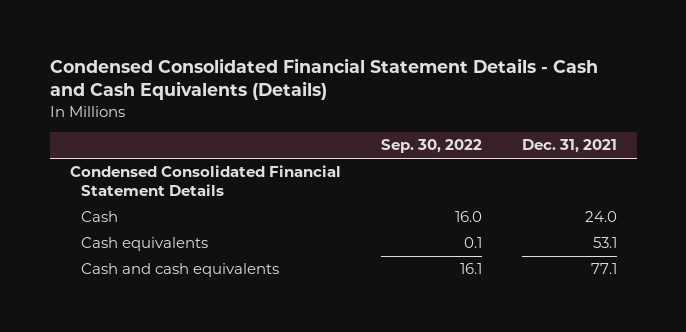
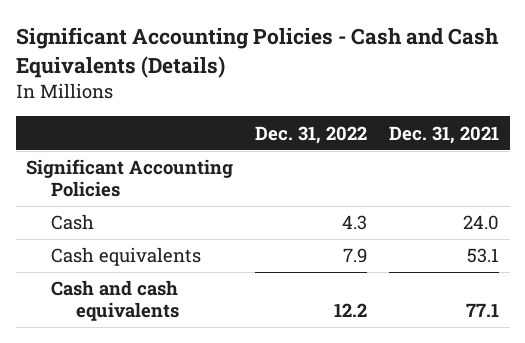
[49,58,598,101] Condensed Consolidated Financial Statement Details - Cash and Cash Equivalents (Details) -> [15,27,499,78] Significant Accounting Policies - Cash and Cash Equivalents (Details)
[380,139,482,154] Sep. 30, 2022 -> none
none -> [255,125,368,144] Dec. 31, 2022
[69,165,341,197] Condensed Consolidated Financial Statement Details -> [26,159,234,197] Significant Accounting Policies

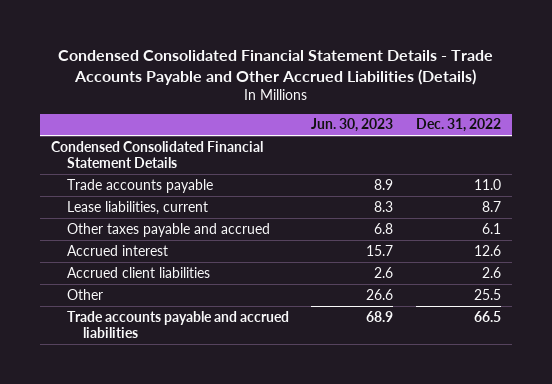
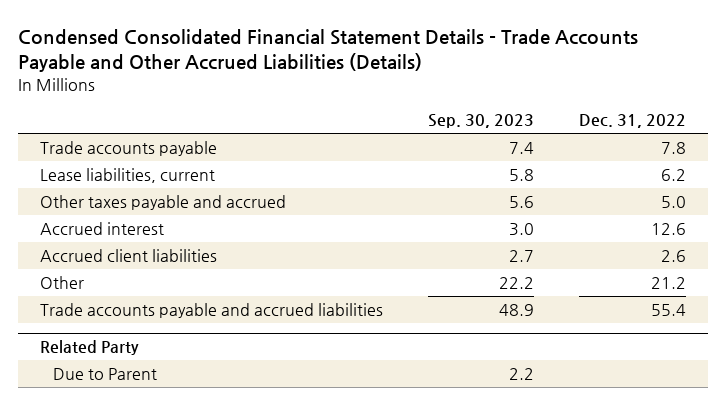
[311,118,394,133] Jun. 30, 2023 -> none
none -> [428,114,535,129] Sep. 30, 2023
[51,140,264,168] Condensed Consolidated Financial Statement Details -> none
[473,178,501,190] 11.0 -> [660,142,686,155] 7.8
[481,200,501,212] 8.7 -> [660,169,686,182] 6.2
[481,222,501,234] 6.1 -> [660,196,686,209] 5.0
[473,288,501,300] 25.5 -> [650,277,686,290] 21.2
[473,310,501,322] 66.5 -> [650,304,686,317] 55.4
none -> [40,340,140,356] Related Party
none -> [52,368,157,381] Due to Parent

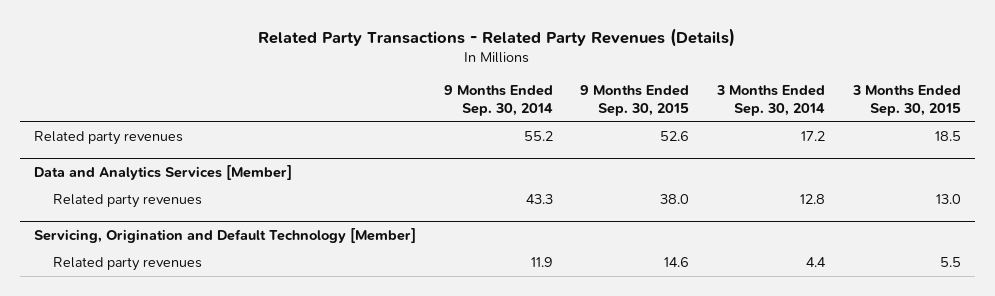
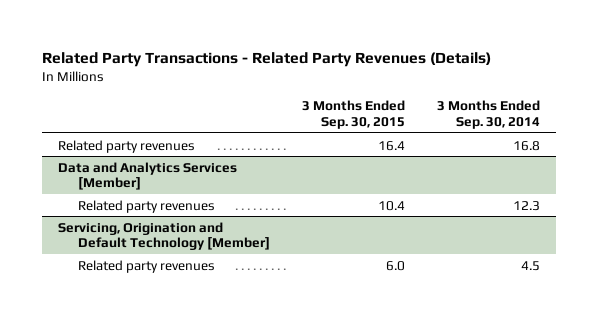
[443,85,553,117] 9 Months Ended Sep. 30, 2014 -> none
[580,85,690,117] 9 Months Ended Sep. 30, 2015 -> none
[801,131,826,142] 17.2 -> [513,140,541,151] 16.8
[934,131,961,142] 18.5 -> [378,140,406,151] 16.4
[800,194,826,205] 12.8 -> [513,200,541,211] 12.3
[935,194,961,205] 13.0 -> [378,200,406,211] 10.4
[806,257,827,268] 4.4 -> [521,260,541,271] 4.5
[939,257,961,268] 5.5 -> [386,260,406,271] 6.0

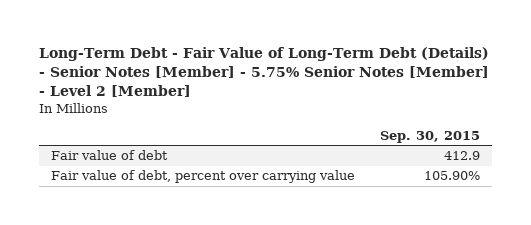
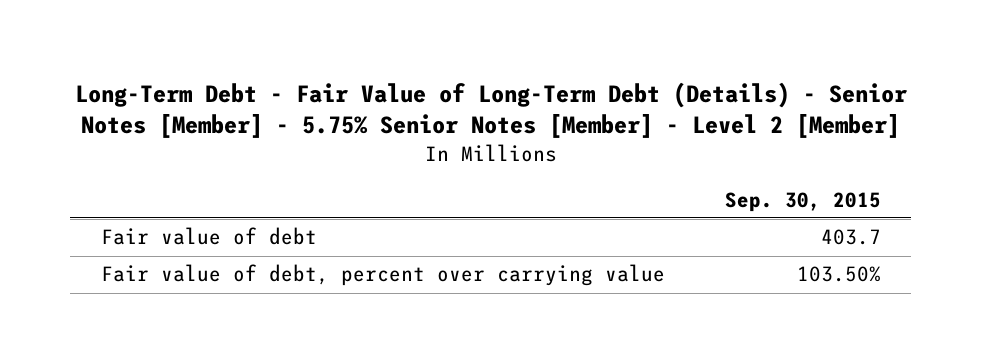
[443,151,480,161] 412.9 -> [820,229,881,246] 403.7
[423,171,480,181] 105.90% -> [796,266,881,283] 103.50%

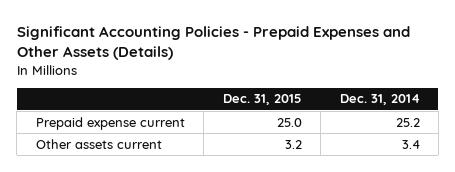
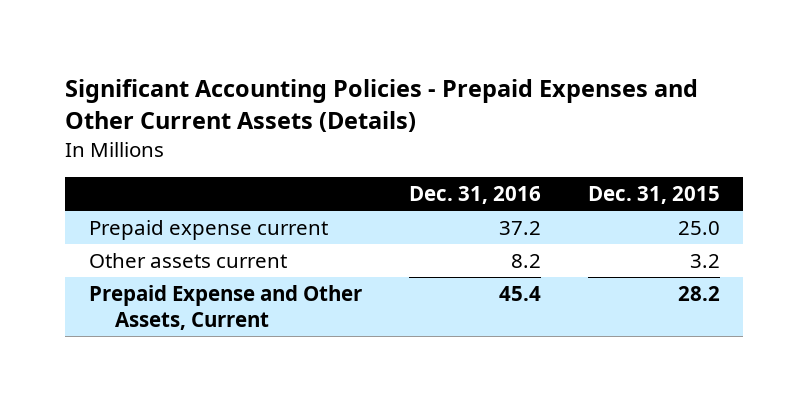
[16,25,410,61] Significant Accounting Policies - Prepaid Expenses and Other Assets (Details) -> [65,79,699,133] Significant Accounting Policies - Prepaid Expenses and Other Current Assets (Details)
[339,94,420,106] Dec. 31, 2014 -> none
none -> [408,186,541,205] Dec. 31, 2016
none -> [88,284,362,330] Prepaid Expense and Other Assets, Current

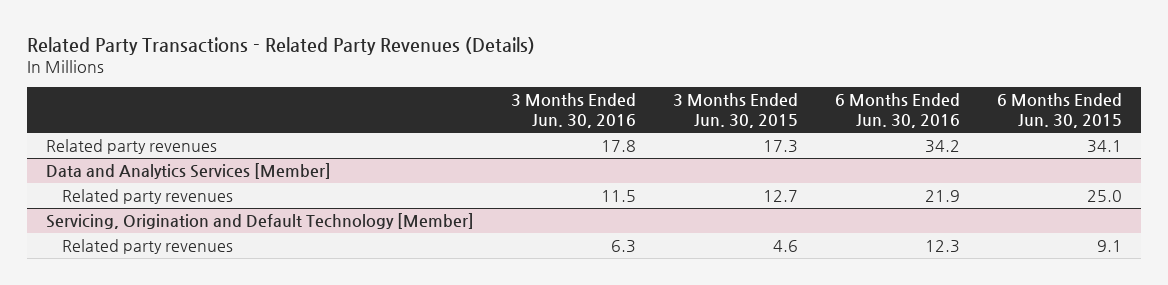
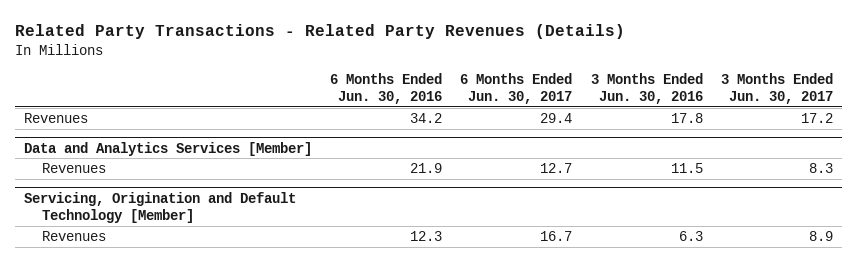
[672,93,798,128] 3 Months Ended Jun. 30, 2015 -> none
[997,93,1123,128] 6 Months Ended Jun. 30, 2015 -> none
none -> [460,72,573,104] 6 Months Ended Jun. 30, 2017
none -> [720,72,833,104] 3 Months Ended Jun. 30, 2017
[45,139,217,155] Related party revenues -> [23,112,88,123] Revenues
[61,189,233,205] Related party revenues -> [42,162,107,173] Revenues
[61,239,233,255] Related party revenues -> [42,230,107,241] Revenues

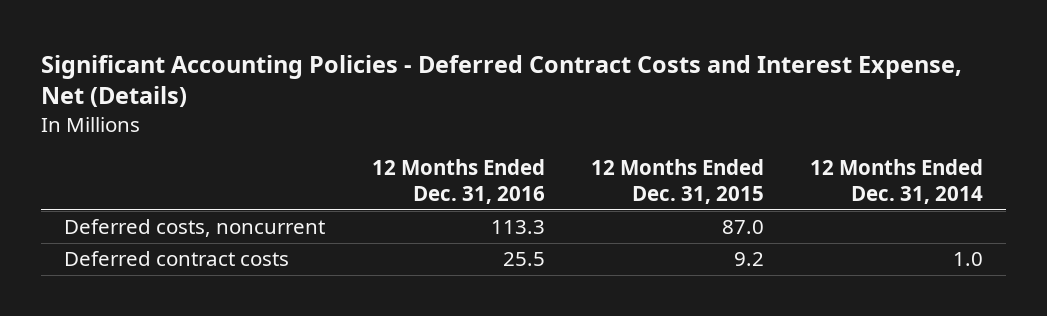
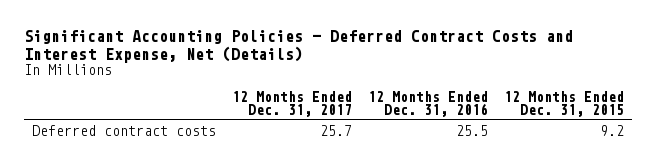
[809,159,983,205] 12 Months Ended Dec. 31, 2014 -> none
none -> [232,90,353,118] 12 Months Ended Dec. 31, 2017
[64,219,326,238] Deferred costs, noncurrent -> none

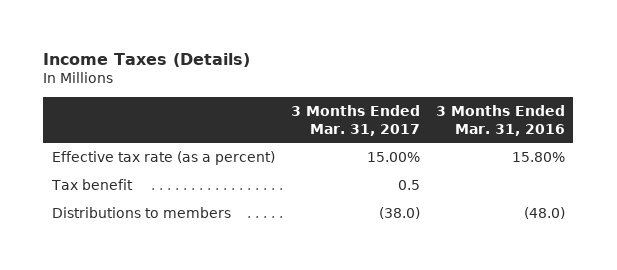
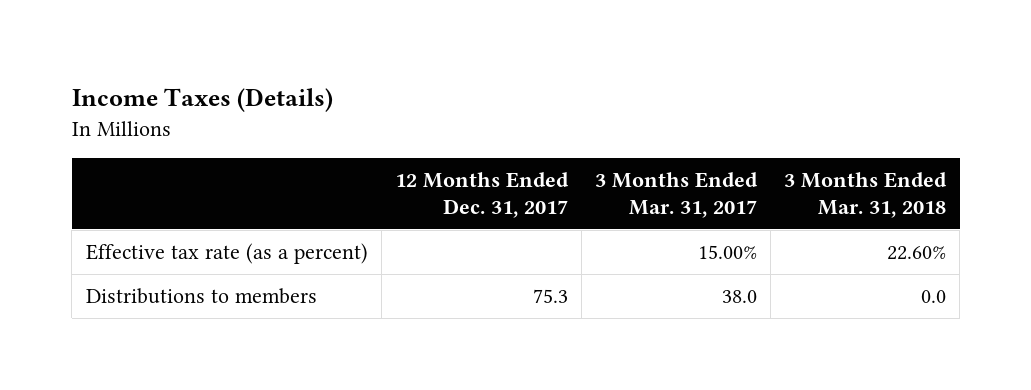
[436,104,566,136] 3 Months Ended Mar. 31, 2016 -> none
none -> [394,172,569,218] 12 Months Ended Dec. 31, 2017
none -> [783,172,947,218] 3 Months Ended Mar. 31, 2018
[50,178,133,190] Tax benefit -> none
[378,206,420,219] (38.0) -> [721,290,757,304] 38.0

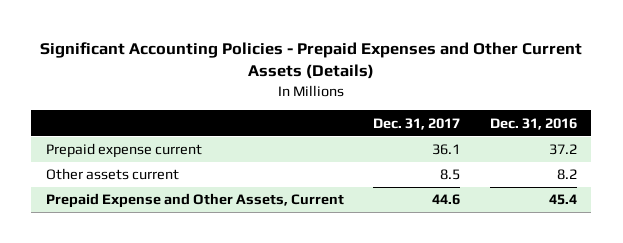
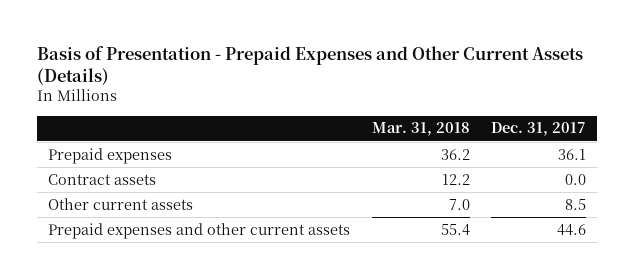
[40,41,583,80] Significant Accounting Policies - Prepaid Expenses and Other Current Assets (Details) -> [37,45,584,85] Basis of Presentation - Prepaid Expenses and Other Current Assets (Details)
[489,117,577,130] Dec. 31, 2016 -> none
none -> [371,122,470,137] Mar. 31, 2018
[46,143,203,159] Prepaid expense current -> [48,147,173,164] Prepaid expenses
none -> [48,173,157,185] Contract assets
[46,168,180,181] Other assets current -> [48,197,194,210] Other current assets
[46,193,345,209] Prepaid Expense and Other Assets, Current -> [48,222,351,239] Prepaid expenses and other current assets

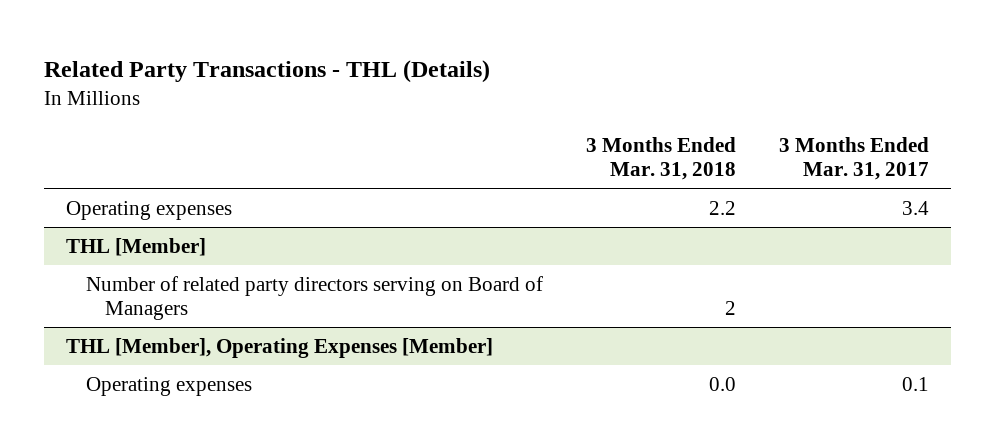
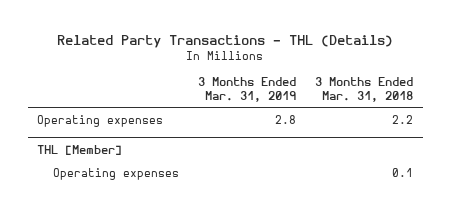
[779,136,930,181] 3 Months Ended Mar. 31, 2017 -> none
none -> [198,77,297,103] 3 Months Ended Mar. 31, 2019
[85,275,543,321] Number of related party directors serving on Board of Managers -> none
[65,337,493,358] THL [Member], Operating Expenses [Member] -> none
[708,376,736,391] 0.0 -> [392,167,414,177] 0.1

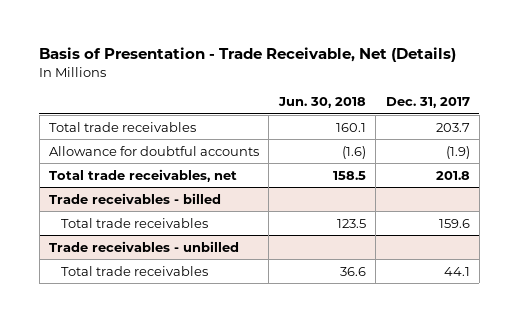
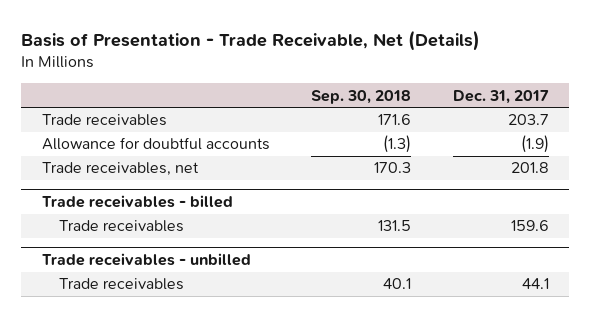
[277,97,366,109] Jun. 30, 2018 -> none
none -> [311,89,412,104] Sep. 30, 2018
[49,121,197,132] Total trade receivables -> [42,114,168,127] Trade receivables
[49,168,238,182] Total trade receivables, net -> [42,162,200,177] Trade receivables, net
[60,217,208,228] Total trade receivables -> [59,220,185,233] Trade receivables
[60,265,208,276] Total trade receivables -> [59,278,185,291] Trade receivables

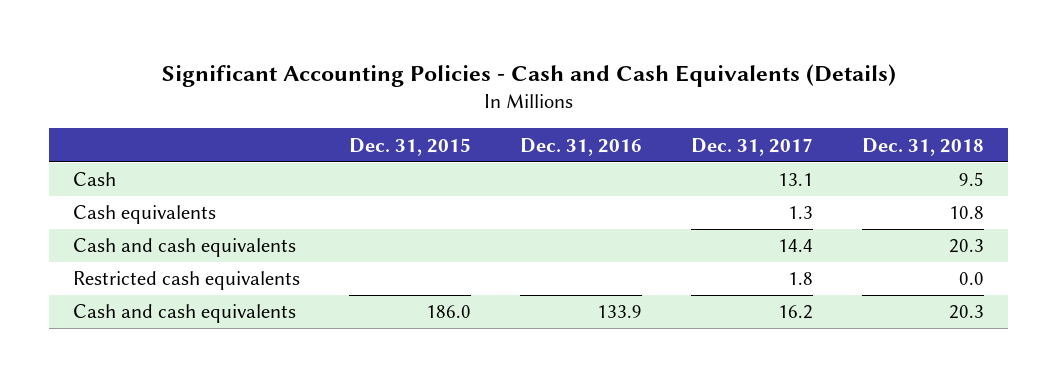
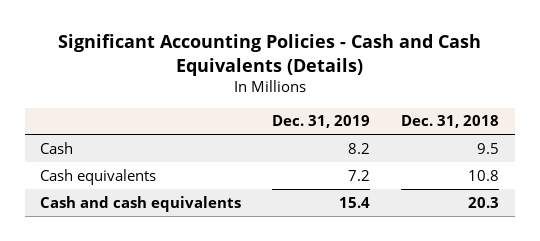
[349,137,472,156] Dec. 31, 2015 -> none
[520,137,643,156] Dec. 31, 2016 -> none
[690,137,813,156] Dec. 31, 2017 -> none
none -> [272,115,371,129] Dec. 31, 2019
[73,271,301,291] Restricted cash equivalents -> none
[73,304,297,324] Cash and cash equivalents -> none

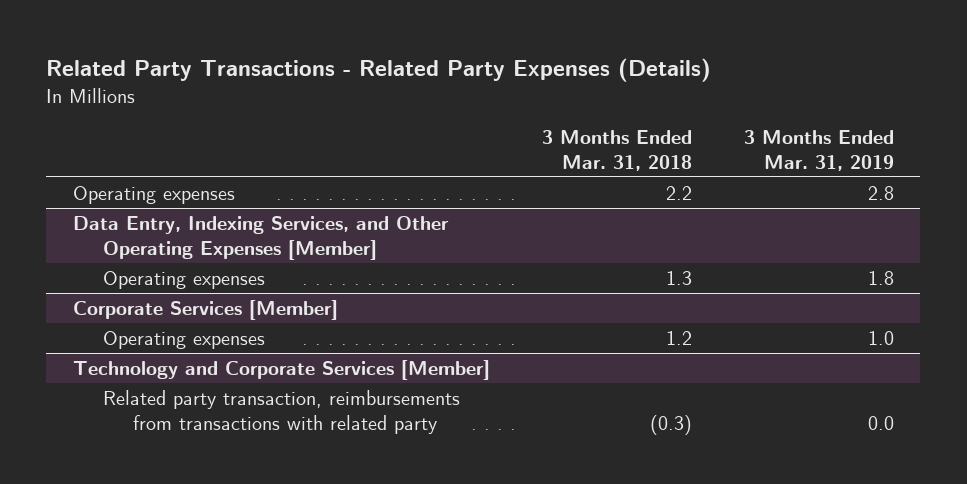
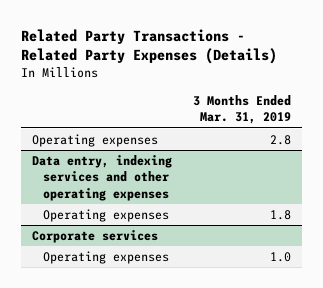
[541,129,692,171] 3 Months Ended Mar. 31, 2018 -> none
[72,215,449,260] Data Entry, Indexing Services, and Other Operating Expenses [Member] -> [31,155,172,201] Data entry, indexing services and other operating expenses
[72,299,338,320] Corporate Services [Member] -> [31,230,158,244] Corporate services
[72,359,490,380] Technology and Corporate Services [Member] -> none
[102,389,460,434] Related party transaction, reimbursements from transactions with related party -> none

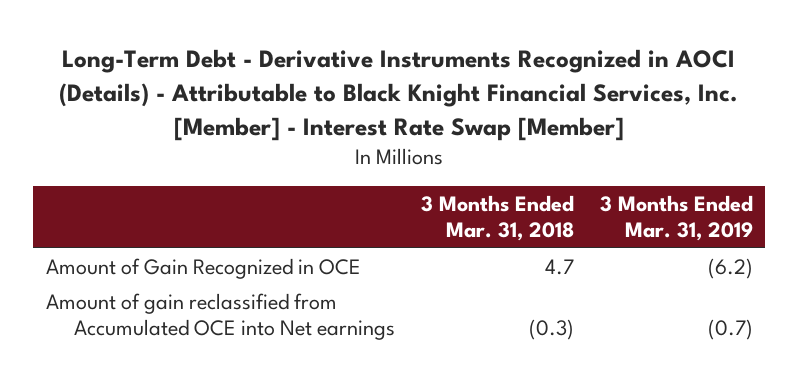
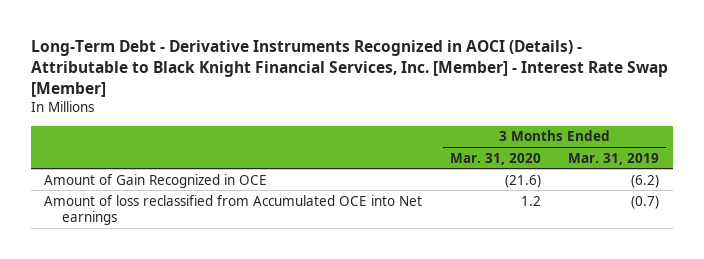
[420,194,574,242] 3 Months Ended Mar. 31, 2018 -> none
none -> [449,152,541,165] Mar. 31, 2020
[45,292,396,341] Amount of gain reclassified from Accumulated OCE into Net earnings -> [44,194,423,225] Amount of loss reclassified from Accumulated OCE into Net earnings

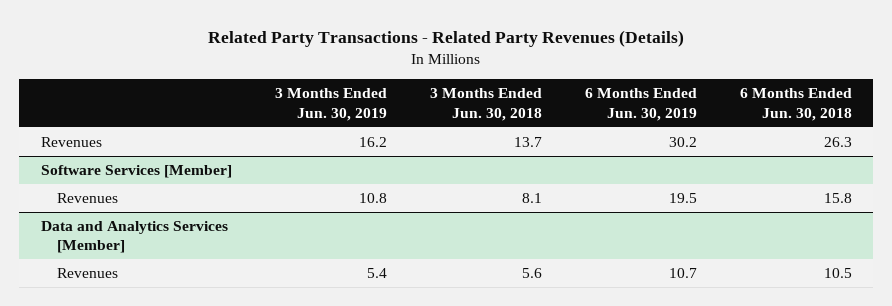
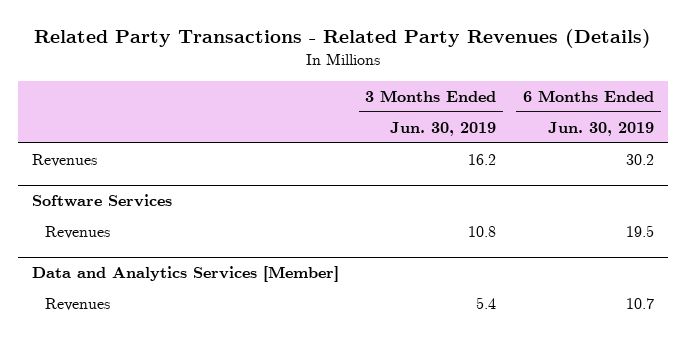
[429,87,542,121] 3 Months Ended Jun. 30, 2018 -> none
[739,87,852,121] 6 Months Ended Jun. 30, 2018 -> none
[40,164,232,178] Software Services [Member] -> [31,194,172,208] Software Services

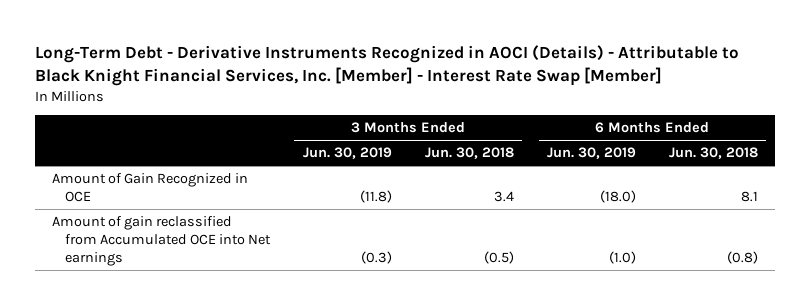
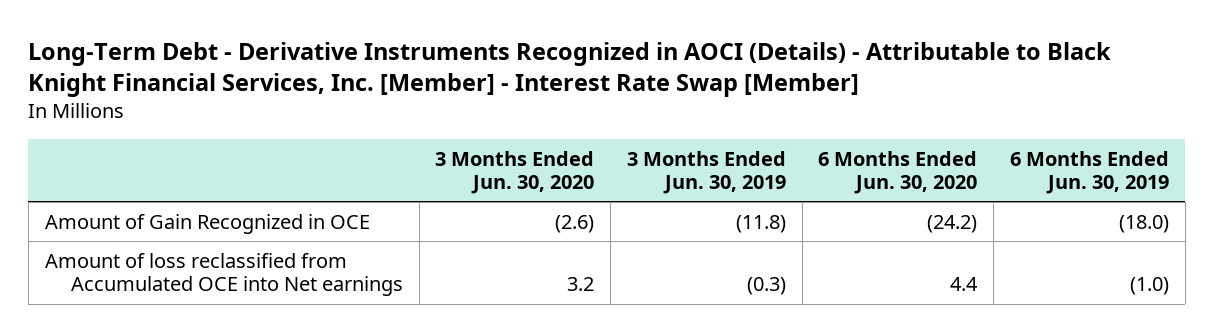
[424,147,514,160] Jun. 30, 2018 -> none
[669,147,759,160] Jun. 30, 2018 -> none
none -> [435,150,595,194] 3 Months Ended Jun. 30, 2020
none -> [818,150,978,194] 6 Months Ended Jun. 30, 2020
[51,216,271,267] Amount of gain reclassified from Accumulated OCE into Net earnings -> [44,252,403,297] Amount of loss reclassified from Accumulated OCE into Net earnings

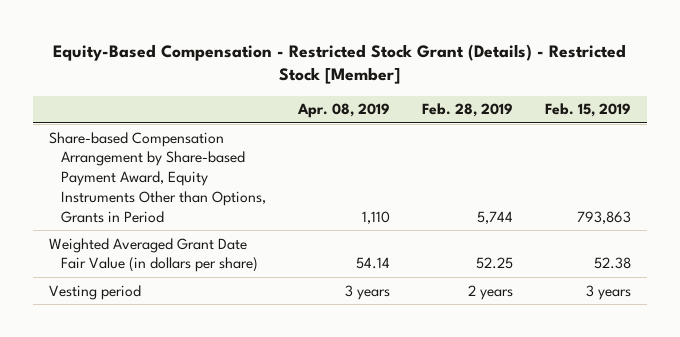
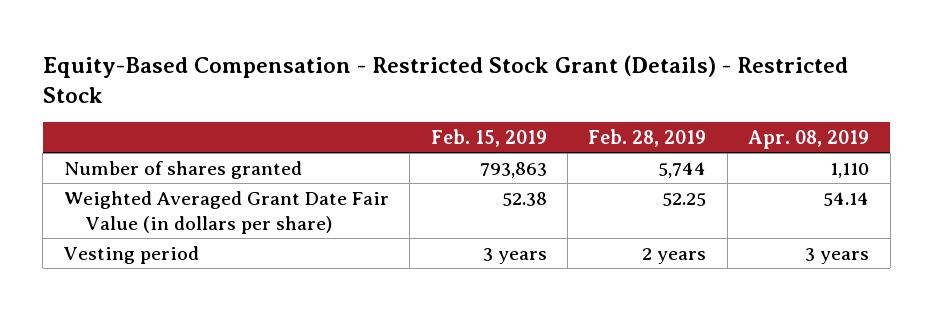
[52,43,626,85] Equity-Based Compensation - Restricted Stock Grant (Details) - Restricted Stock [Member] -> [42,54,848,104] Equity-Based Compensation - Restricted Stock Grant (Details) - Restricted Stock
[48,131,266,223] Share-based Compensation Arrangement by Share-based Payment Award, Equity Instruments Other than Options, Grants in Period -> [63,160,302,179] Number of shares granted

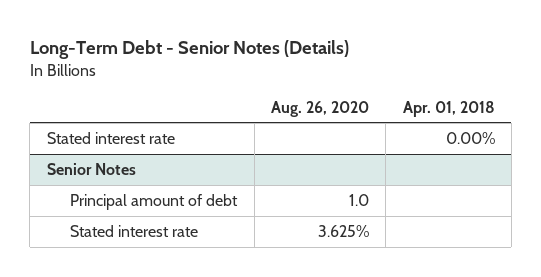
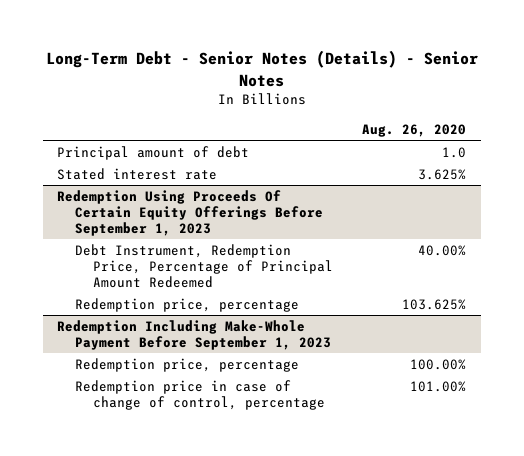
[29,40,349,60] Long-Term Debt - Senior Notes (Details) -> [45,50,478,87] Long-Term Debt - Senior Notes (Details) - Senior Notes
[402,100,495,117] Apr. 01, 2018 -> none
[46,131,175,144] Stated interest rate -> none
[46,162,136,175] Senior Notes -> none
none -> [57,189,324,236] Redemption Using Proceeds Of Certain Equity Offerings Before September 1, 2023
none -> [75,243,334,288] Debt Instrument, Redemption Price, Percentage of Principal Amount Redeemed
none -> [75,297,300,312] Redemption price, percentage
none -> [57,319,332,350] Redemption Including Make-Whole Payment Before September 1, 2023
none -> [75,357,300,372] Redemption price, percentage
none -> [75,379,326,410] Redemption price in case of change of control, percentage

